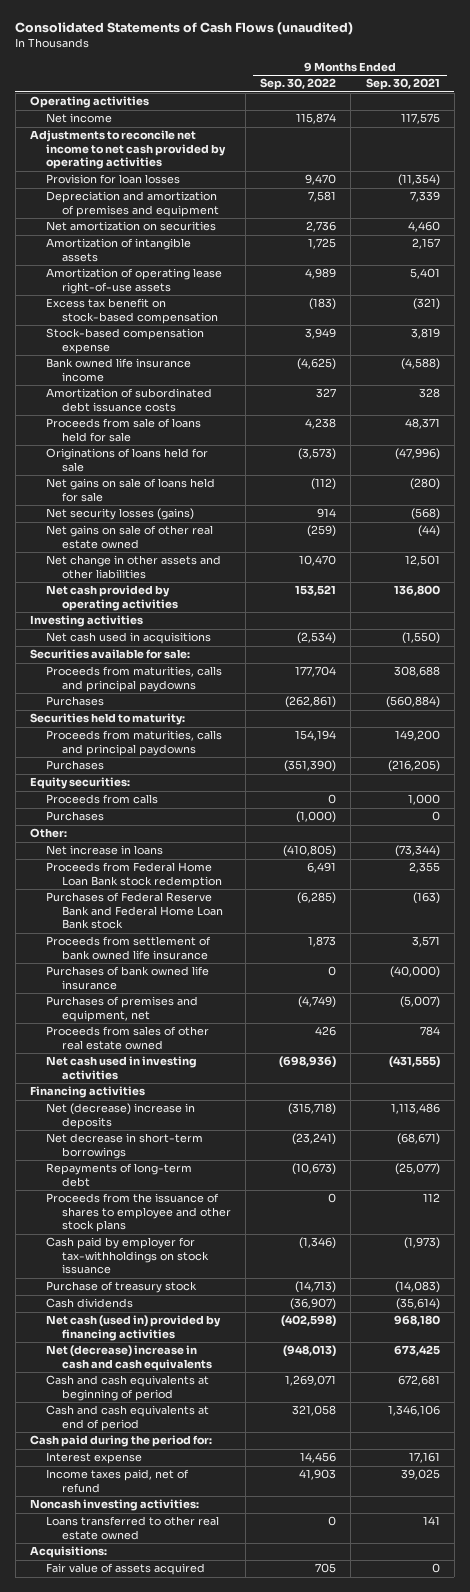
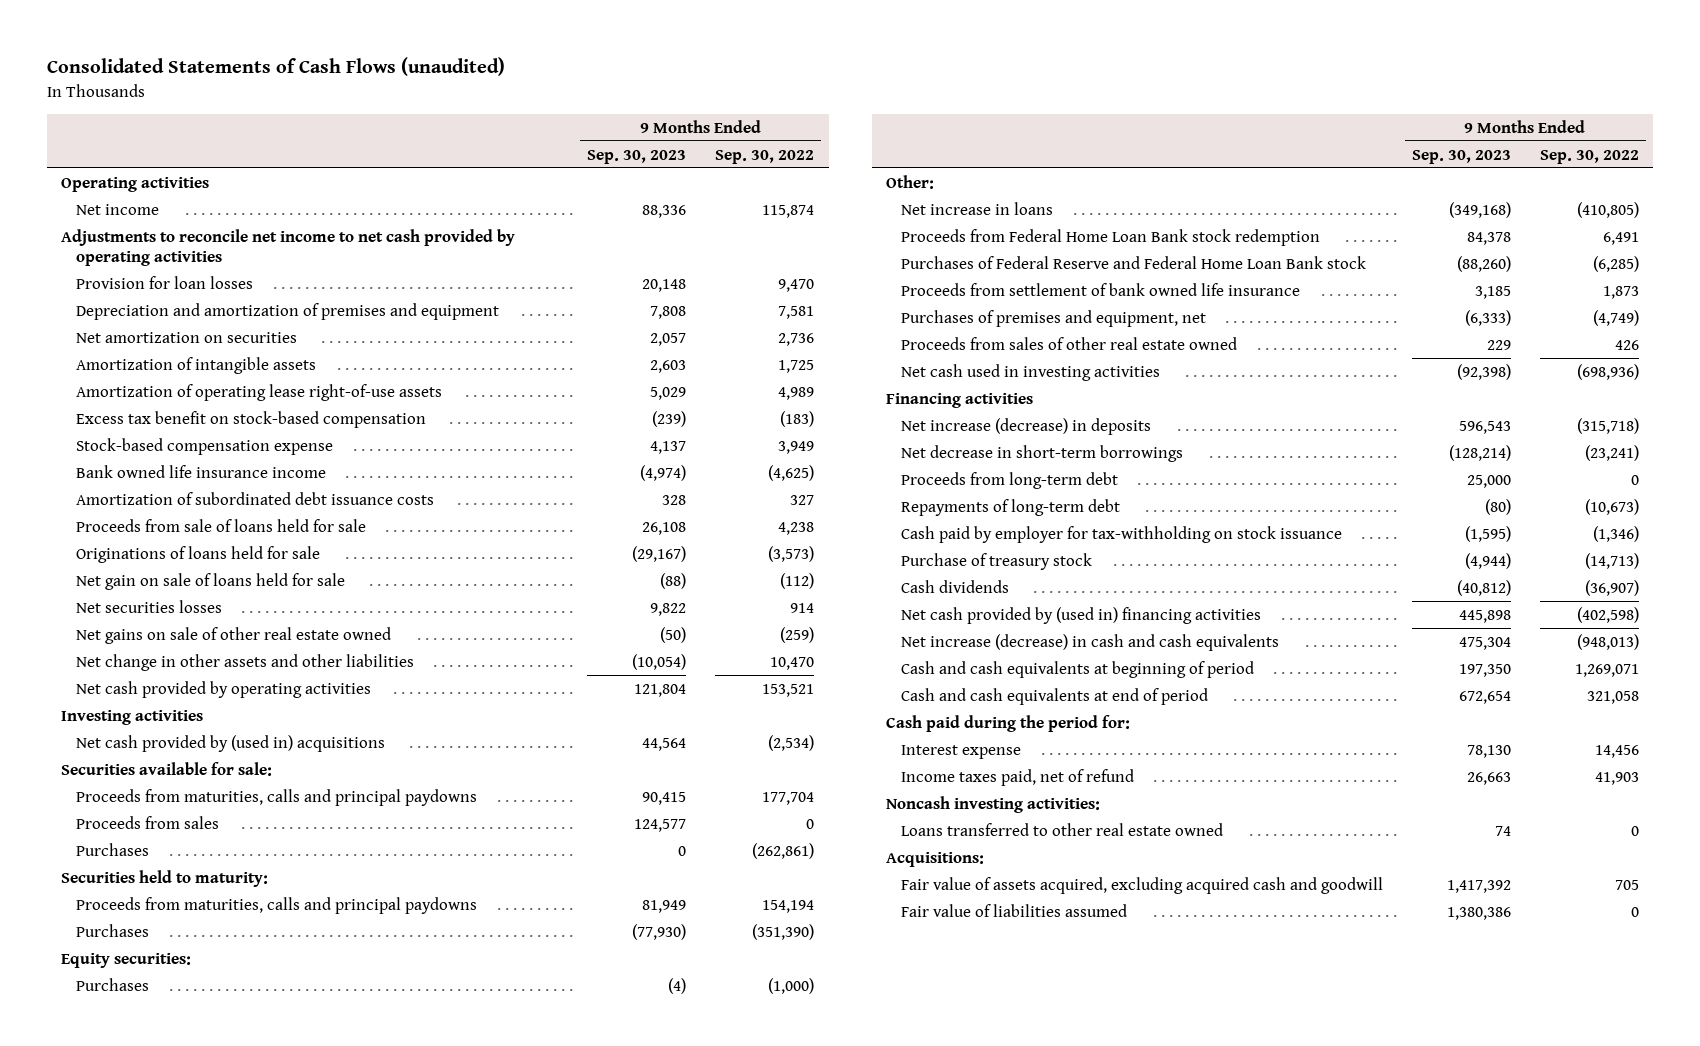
[365,78,440,91] Sep. 30, 2021 -> none
none -> [587,149,687,164] Sep. 30, 2023
[45,478,215,502] Net gains on sale of loans held for sale -> [76,572,346,590] Net gain on sale of loans held for sale
[45,508,194,521] Net security losses (gains) -> [76,599,223,613] Net securities losses
[45,632,211,645] Net cash used in acquisitions -> [76,734,386,752] Net cash provided by (used in) acquisitions
none -> [76,815,220,829] Proceeds from sales
[45,794,158,805] Proceeds from calls -> none
[45,892,223,930] Purchases of Federal Reserve Bank and Federal Home Loan Bank stock -> [900,255,1366,269] Purchases of Federal Reserve and Federal Home Loan Bank stock
[45,966,209,990] Purchases of bank owned life insurance -> none
[45,1103,195,1129] Net (decrease) increase in deposits -> [900,417,1151,435] Net increase (decrease) in deposits
none -> [900,471,1118,489] Proceeds from long-term debt
[45,1193,231,1233] Proceeds from the issuance of shares to employee and other stock plans -> none
[45,1237,209,1275] Cash paid by employer for tax-withholdings on stock issuance -> [900,525,1342,543] Cash paid by employer for tax-withholding on stock issuance
[45,1315,221,1341] Net cash (used in) provided by financing activities -> [900,606,1261,624] Net cash provided by (used in) financing activities
[45,1345,212,1371] Net (decrease) increase in cash and cash equivalents -> [900,633,1279,651] Net increase (decrease) in cash and cash equivalents
[45,1563,205,1576] Fair value of assets acquired -> [900,876,1383,894] Fair value of assets acquired, excluding acquired cash and goodwill
none -> [900,903,1127,917] Fair value of liabilities assumed

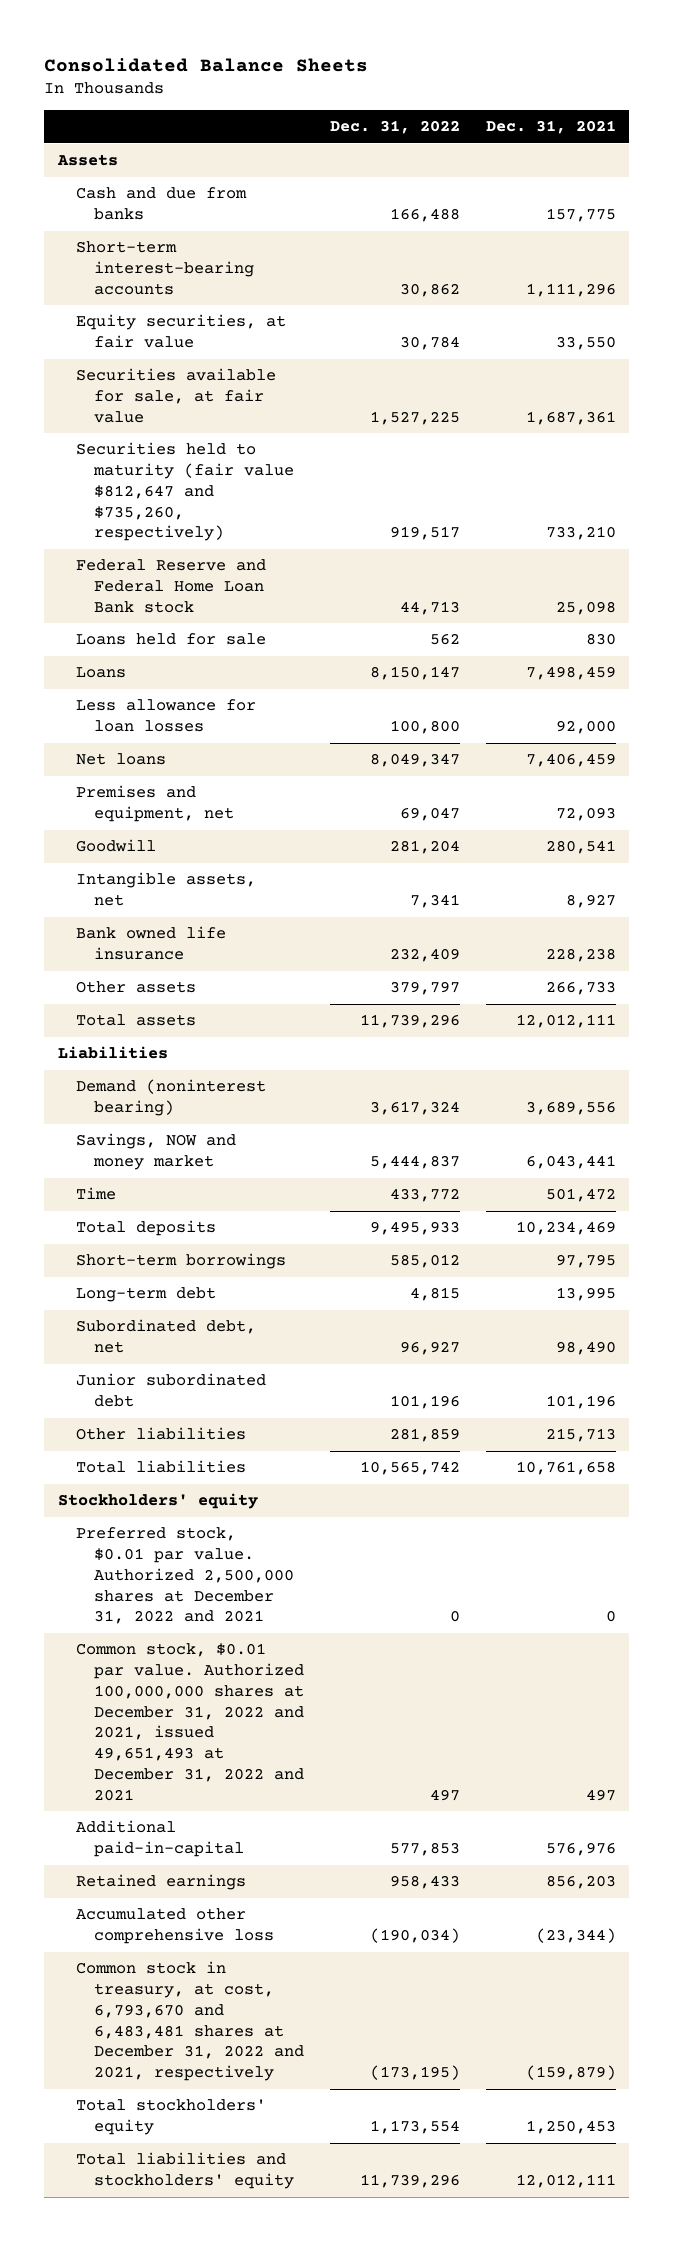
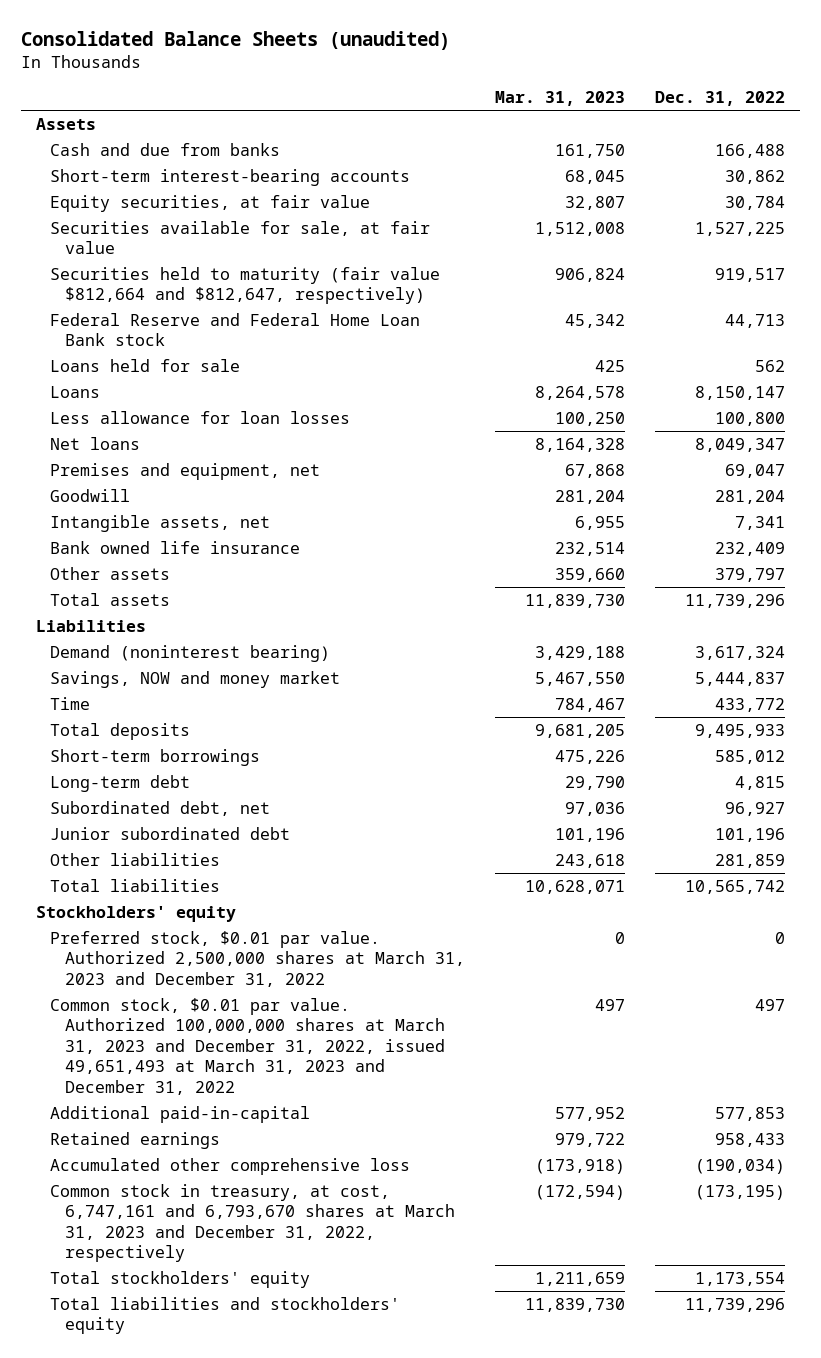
[44,57,369,72] Consolidated Balance Sheets -> [20,31,450,51] Consolidated Balance Sheets (unaudited)
[486,120,617,135] Dec. 31, 2021 -> none
none -> [494,91,625,107] Mar. 31, 2023
[75,442,294,542] Securities held to maturity (fair value $812,647 and $735,260, respectively) -> [50,266,441,305] Securities held to maturity (fair value $812,664 and $812,647, respectively)
[75,1527,294,1625] Preferred stock, $0.01 par value. Authorized 2,500,000 shares at December 31, 2022 and 2021 -> [50,930,465,987] Preferred stock, $0.01 par value. Authorized 2,500,000 shares at March 31, 2023 and December 31, 2022
[75,1643,304,1801] Common stock, $0.01 par value. Authorized 100,000,000 shares at December 31, 2022 and 2021, issued 49,651,493 at December 31, 2022 and 2021 -> [50,997,445,1095] Common stock, $0.01 par value. Authorized 100,000,000 shares at March 31, 2023 and December 31, 2022, issued 49,651,493 at March 31, 2023 and December 31, 2022
[75,1961,304,2082] Common stock in treasury, at cost, 6,793,670 and 6,483,481 shares at December 31, 2022 and 2021, respectively -> [50,1183,455,1263] Common stock in treasury, at cost, 6,747,161 and 6,793,670 shares at March 31, 2023 and December 31, 2022, respectively

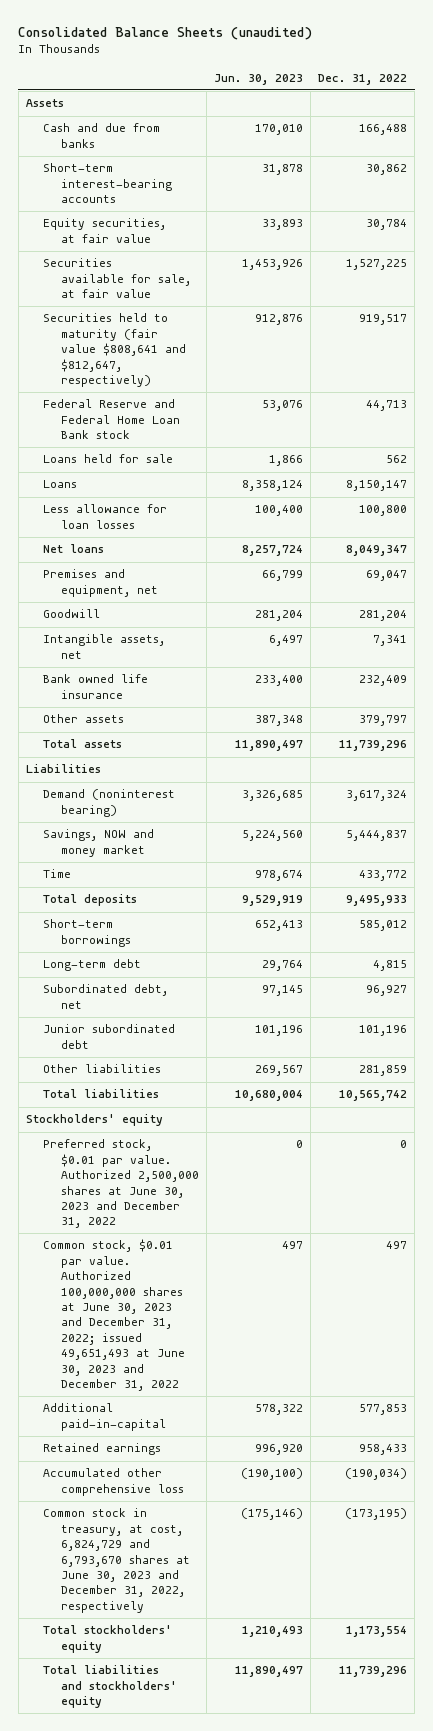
[494,91,625,107] Mar. 31, 2023 -> none
none -> [213,73,303,85] Jun. 30, 2023
[50,266,441,305] Securities held to maturity (fair value $812,664 and $812,647, respectively) -> [43,313,186,387] Securities held to maturity (fair value $808,641 and $812,647, respectively)
[50,930,465,987] Preferred stock, $0.01 par value. Authorized 2,500,000 shares at March 31, 2023 and December 31, 2022 -> [43,1139,199,1229] Preferred stock, $0.01 par value. Authorized 2,500,000 shares at June 30, 2023 and December 31, 2022
[50,997,445,1095] Common stock, $0.01 par value. Authorized 100,000,000 shares at March 31, 2023 and December 31, 2022, issued 49,651,493 at March 31, 2023 and December 31, 2022 -> [43,1239,185,1391] Common stock, $0.01 par value. Authorized 100,000,000 shares at June 30, 2023 and December 31, 2022; issued 49,651,493 at June 30, 2023 and December 31, 2022
[50,1183,455,1263] Common stock in treasury, at cost, 6,747,161 and 6,793,670 shares at March 31, 2023 and December 31, 2022, respectively -> [43,1508,190,1613] Common stock in treasury, at cost, 6,824,729 and 6,793,670 shares at June 30, 2023 and December 31, 2022, respectively

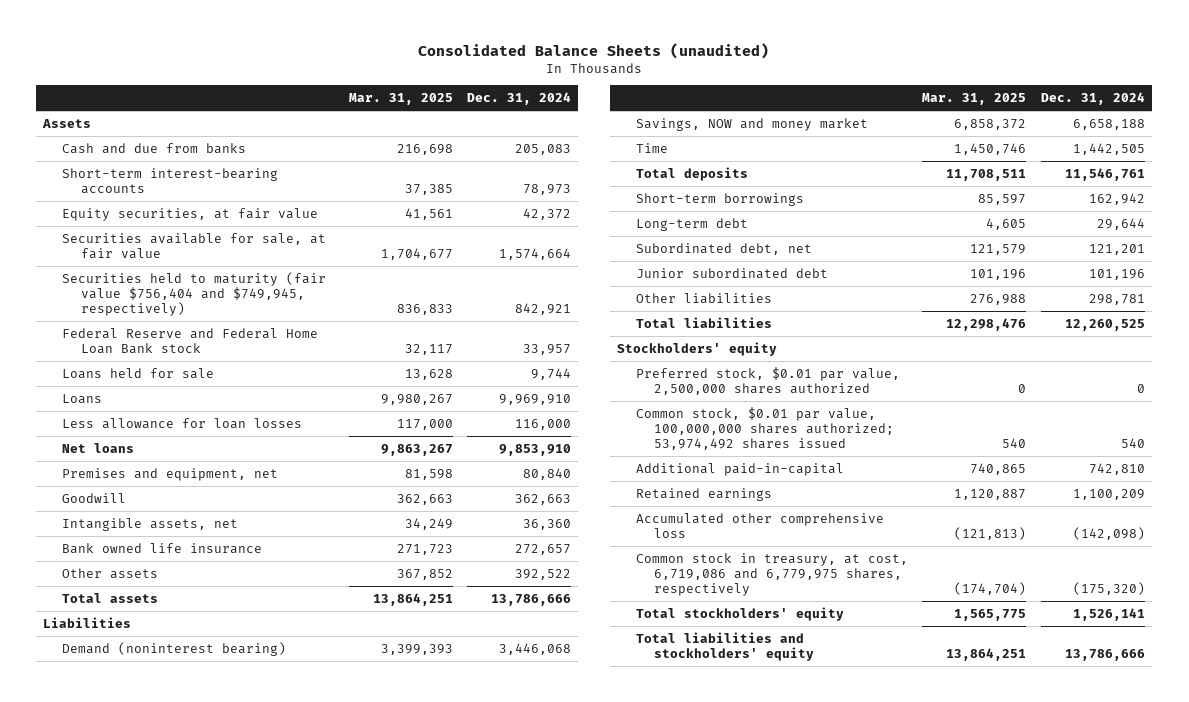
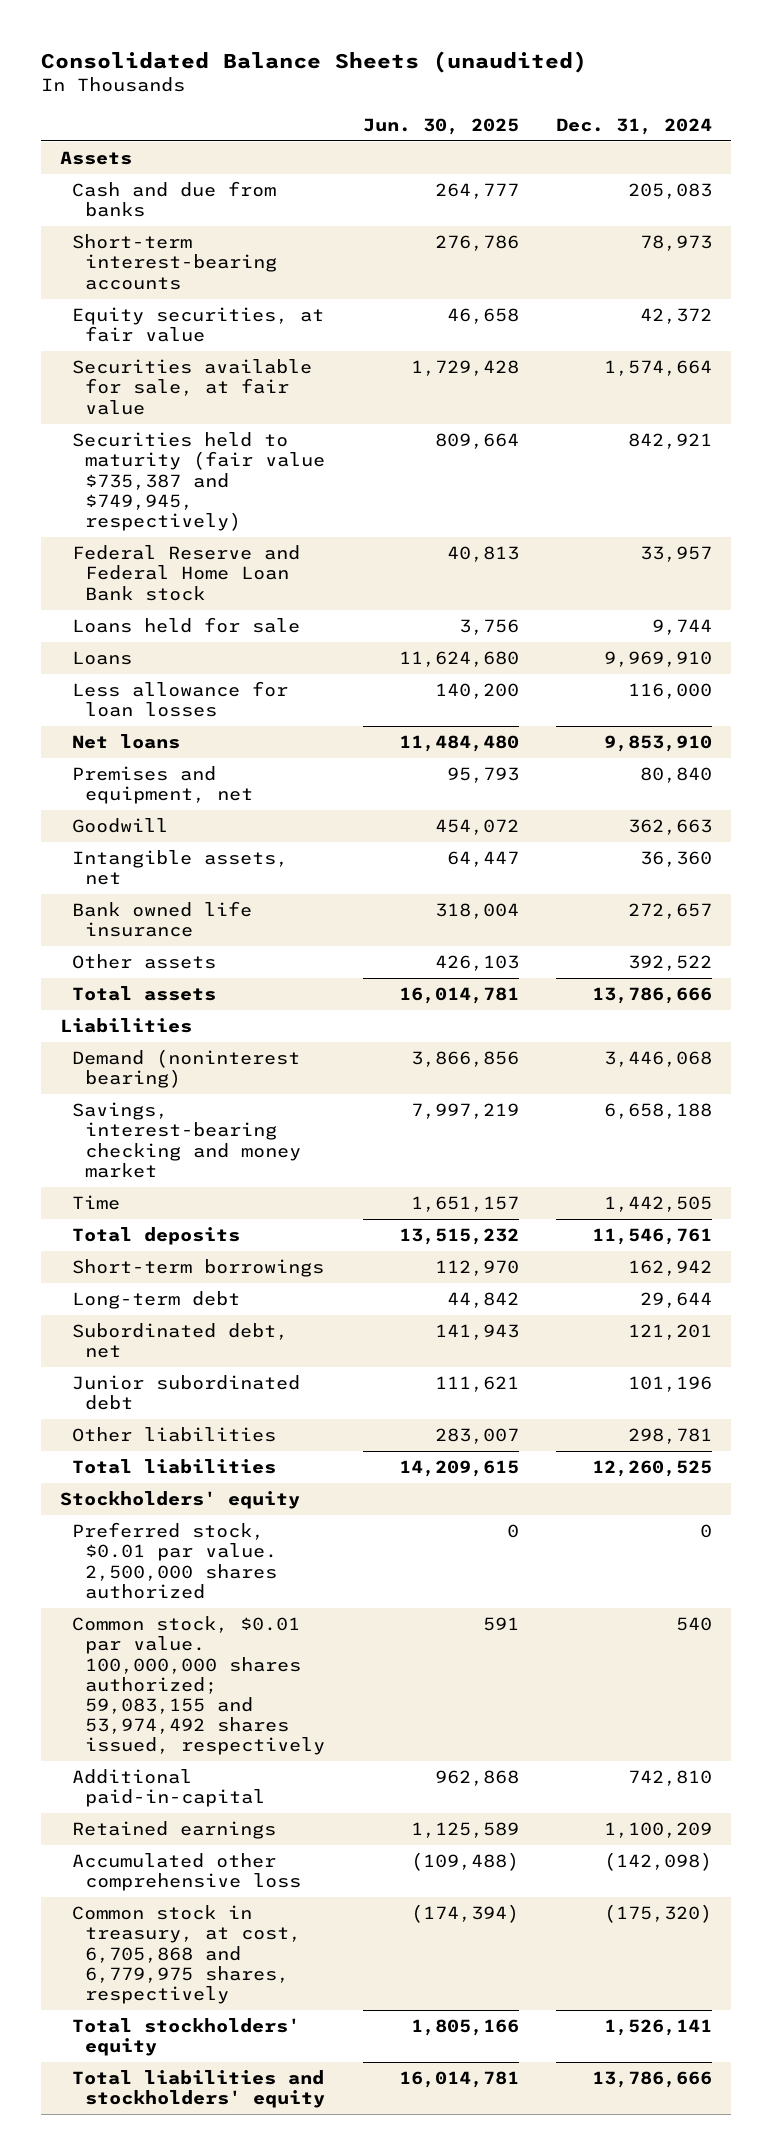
[348,93,453,106] Mar. 31, 2025 -> none
none -> [362,117,519,135] Jun. 30, 2025
[61,271,326,316] Securities held to maturity (fair value $756,404 and $749,945, respectively) -> [72,432,325,531] Securities held to maturity (fair value $735,387 and $749,945, respectively)
[635,117,868,131] Savings, NOW and money market -> [72,1102,301,1178] Savings, interest-bearing checking and money market
[635,366,900,395] Preferred stock, $0.01 par value, 2,500,000 shares authorized -> [72,1522,277,1599] Preferred stock, $0.01 par value. 2,500,000 shares authorized
[635,406,895,450] Common stock, $0.01 par value, 100,000,000 shares authorized; 53,974,492 shares issued -> [72,1616,325,1756] Common stock, $0.01 par value. 100,000,000 shares authorized; 59,083,155 and 53,974,492 shares issued, respectively
[635,552,908,596] Common stock in treasury, at cost, 6,719,086 and 6,779,975 shares, respectively -> [72,1905,301,2004] Common stock in treasury, at cost, 6,705,868 and 6,779,975 shares, respectively

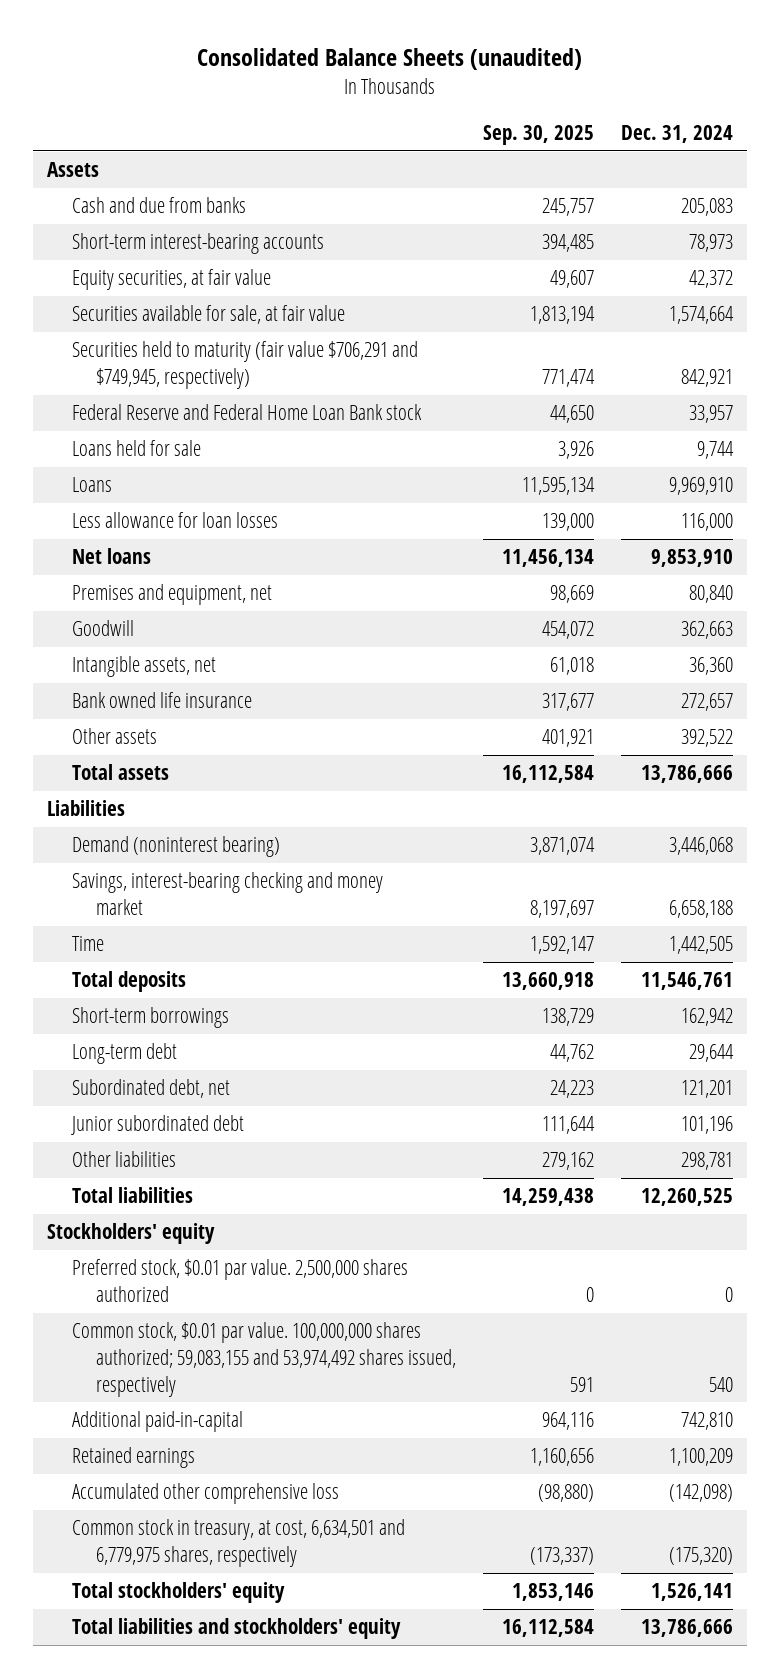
[362,117,519,135] Jun. 30, 2025 -> none
none -> [483,125,595,146] Sep. 30, 2025
[72,432,325,531] Securities held to maturity (fair value $735,387 and $749,945, respectively) -> [71,341,418,390] Securities held to maturity (fair value $706,291 and $749,945, respectively)
[72,1905,301,2004] Common stock in treasury, at cost, 6,705,868 and 6,779,975 shares, respectively -> [71,1519,405,1568] Common stock in treasury, at cost, 6,634,501 and 6,779,975 shares, respectively

